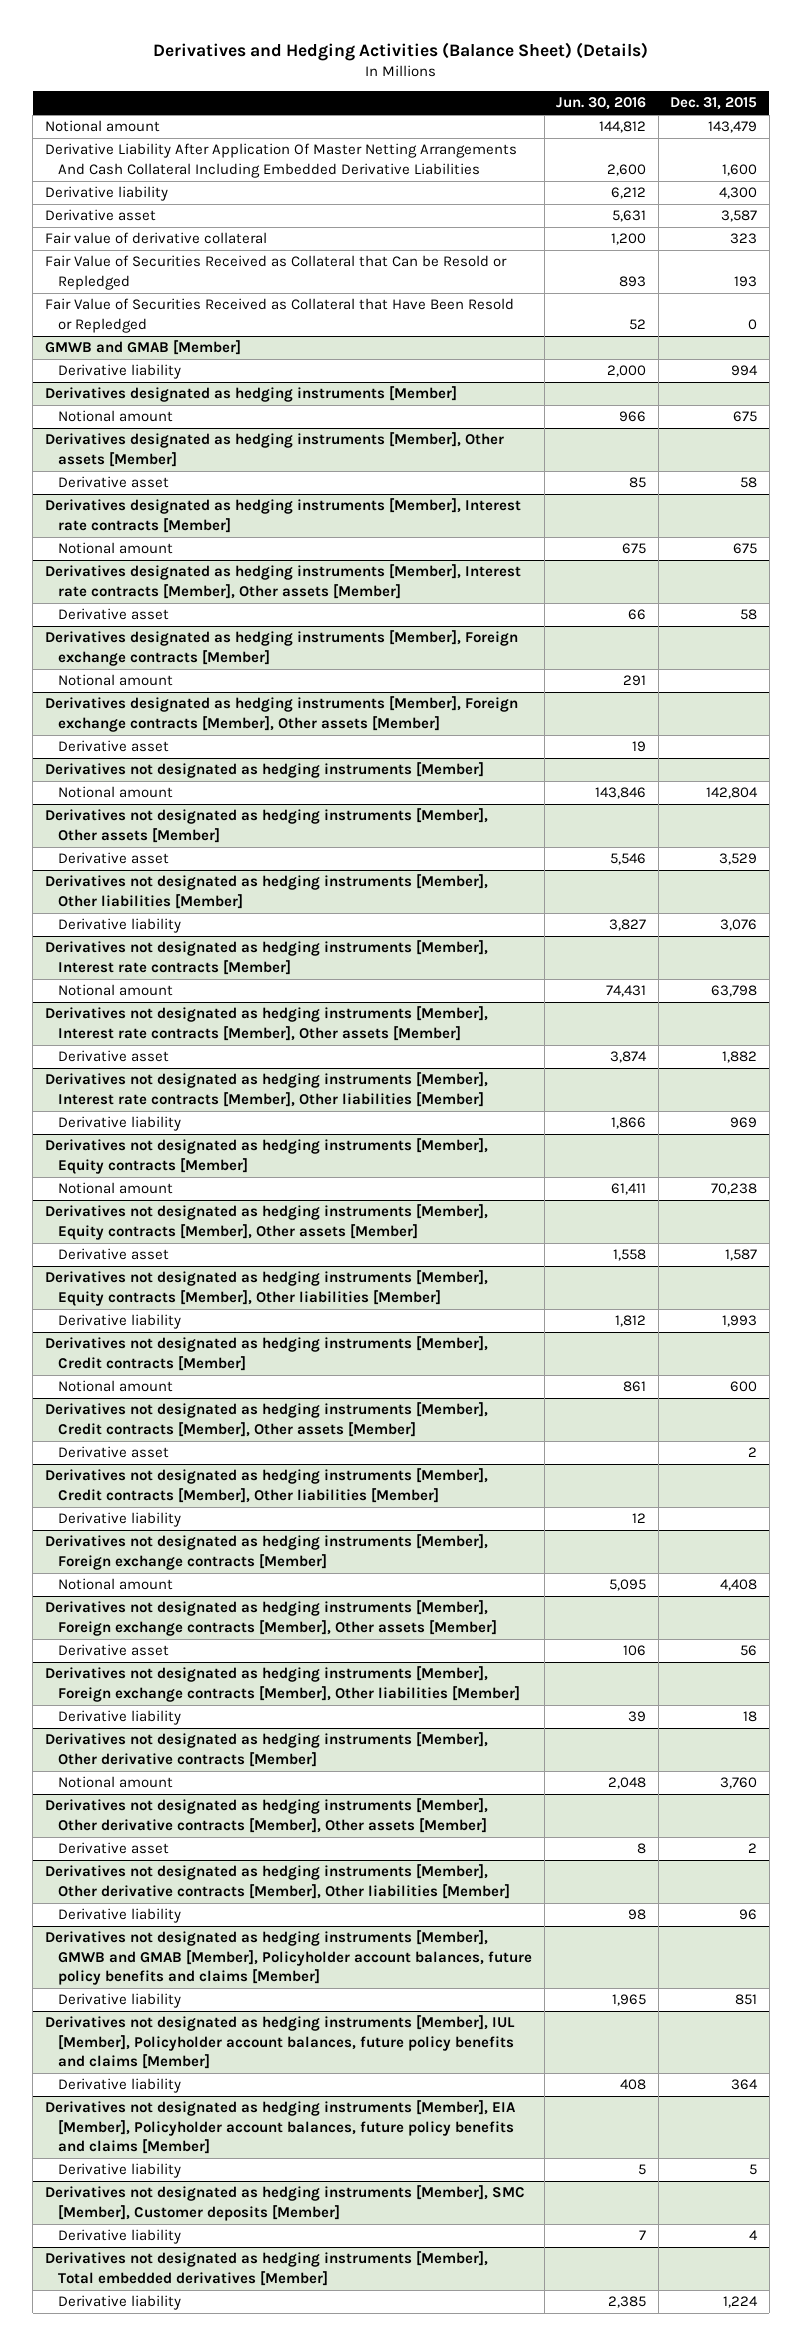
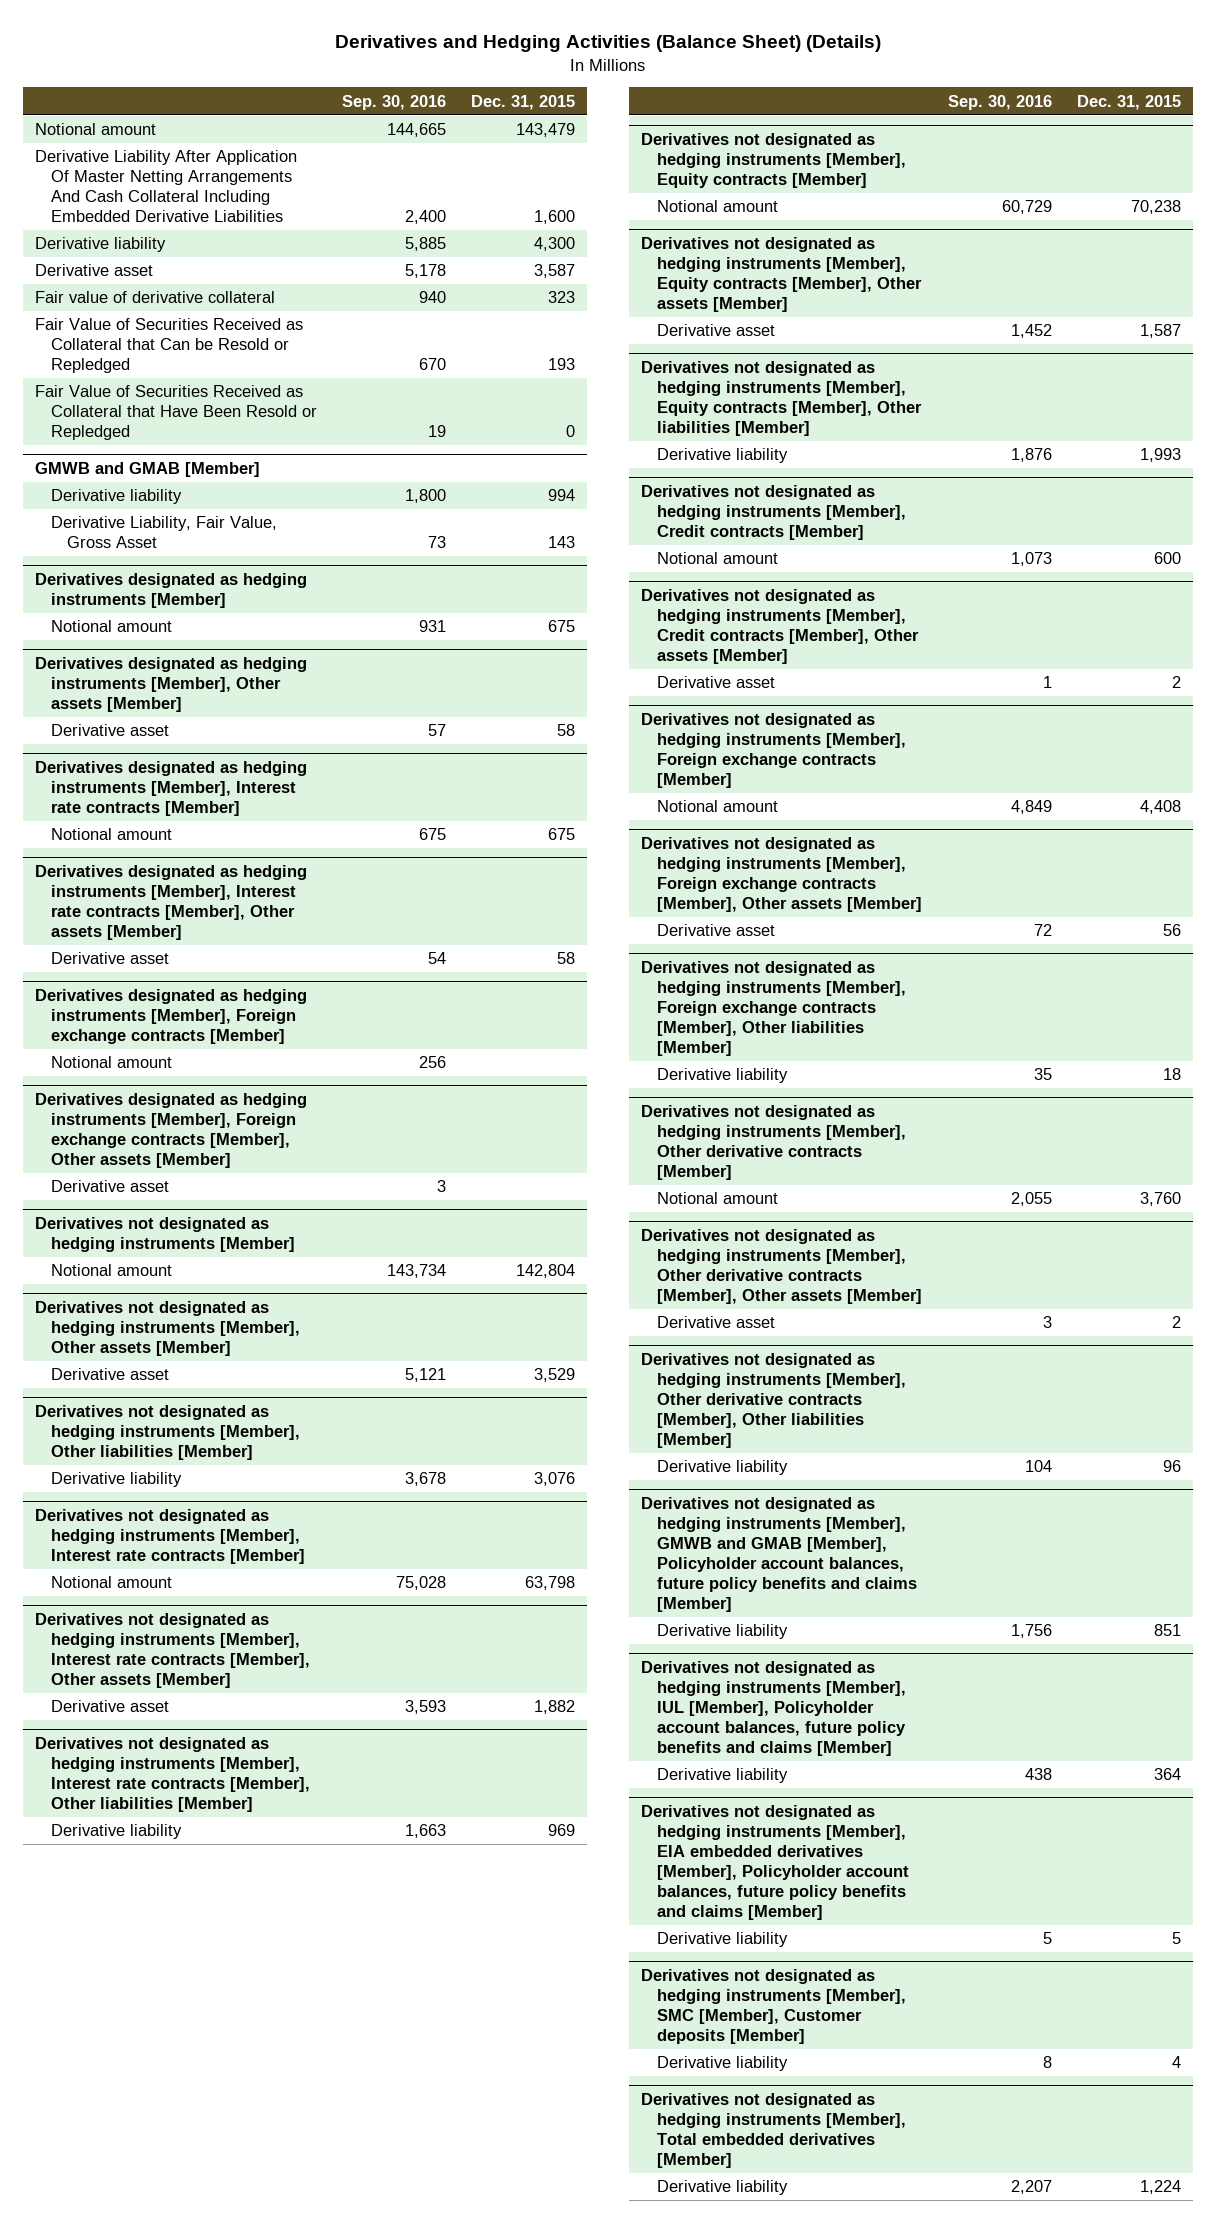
[556,97,647,111] Jun. 30, 2016 -> none
none -> [341,94,446,110] Sep. 30, 2016
none -> [50,516,277,549] Derivative Liability, Fair Value, Gross Asset
[44,1468,488,1503] Derivatives not designated as hedging instruments [Member], Credit contracts [Member], Other liabilities [Member] -> none
[58,1512,182,1528] Derivative liability -> none
[44,2100,516,2155] Derivatives not designated as hedging instruments [Member], EIA [Member], Policyholder account balances, future policy benefits and claims [Member] -> [641,1805,909,1920] Derivatives not designated as hedging instruments [Member], EIA embedded derivatives [Member], Policyholder account balances, future policy benefits and claims [Member]

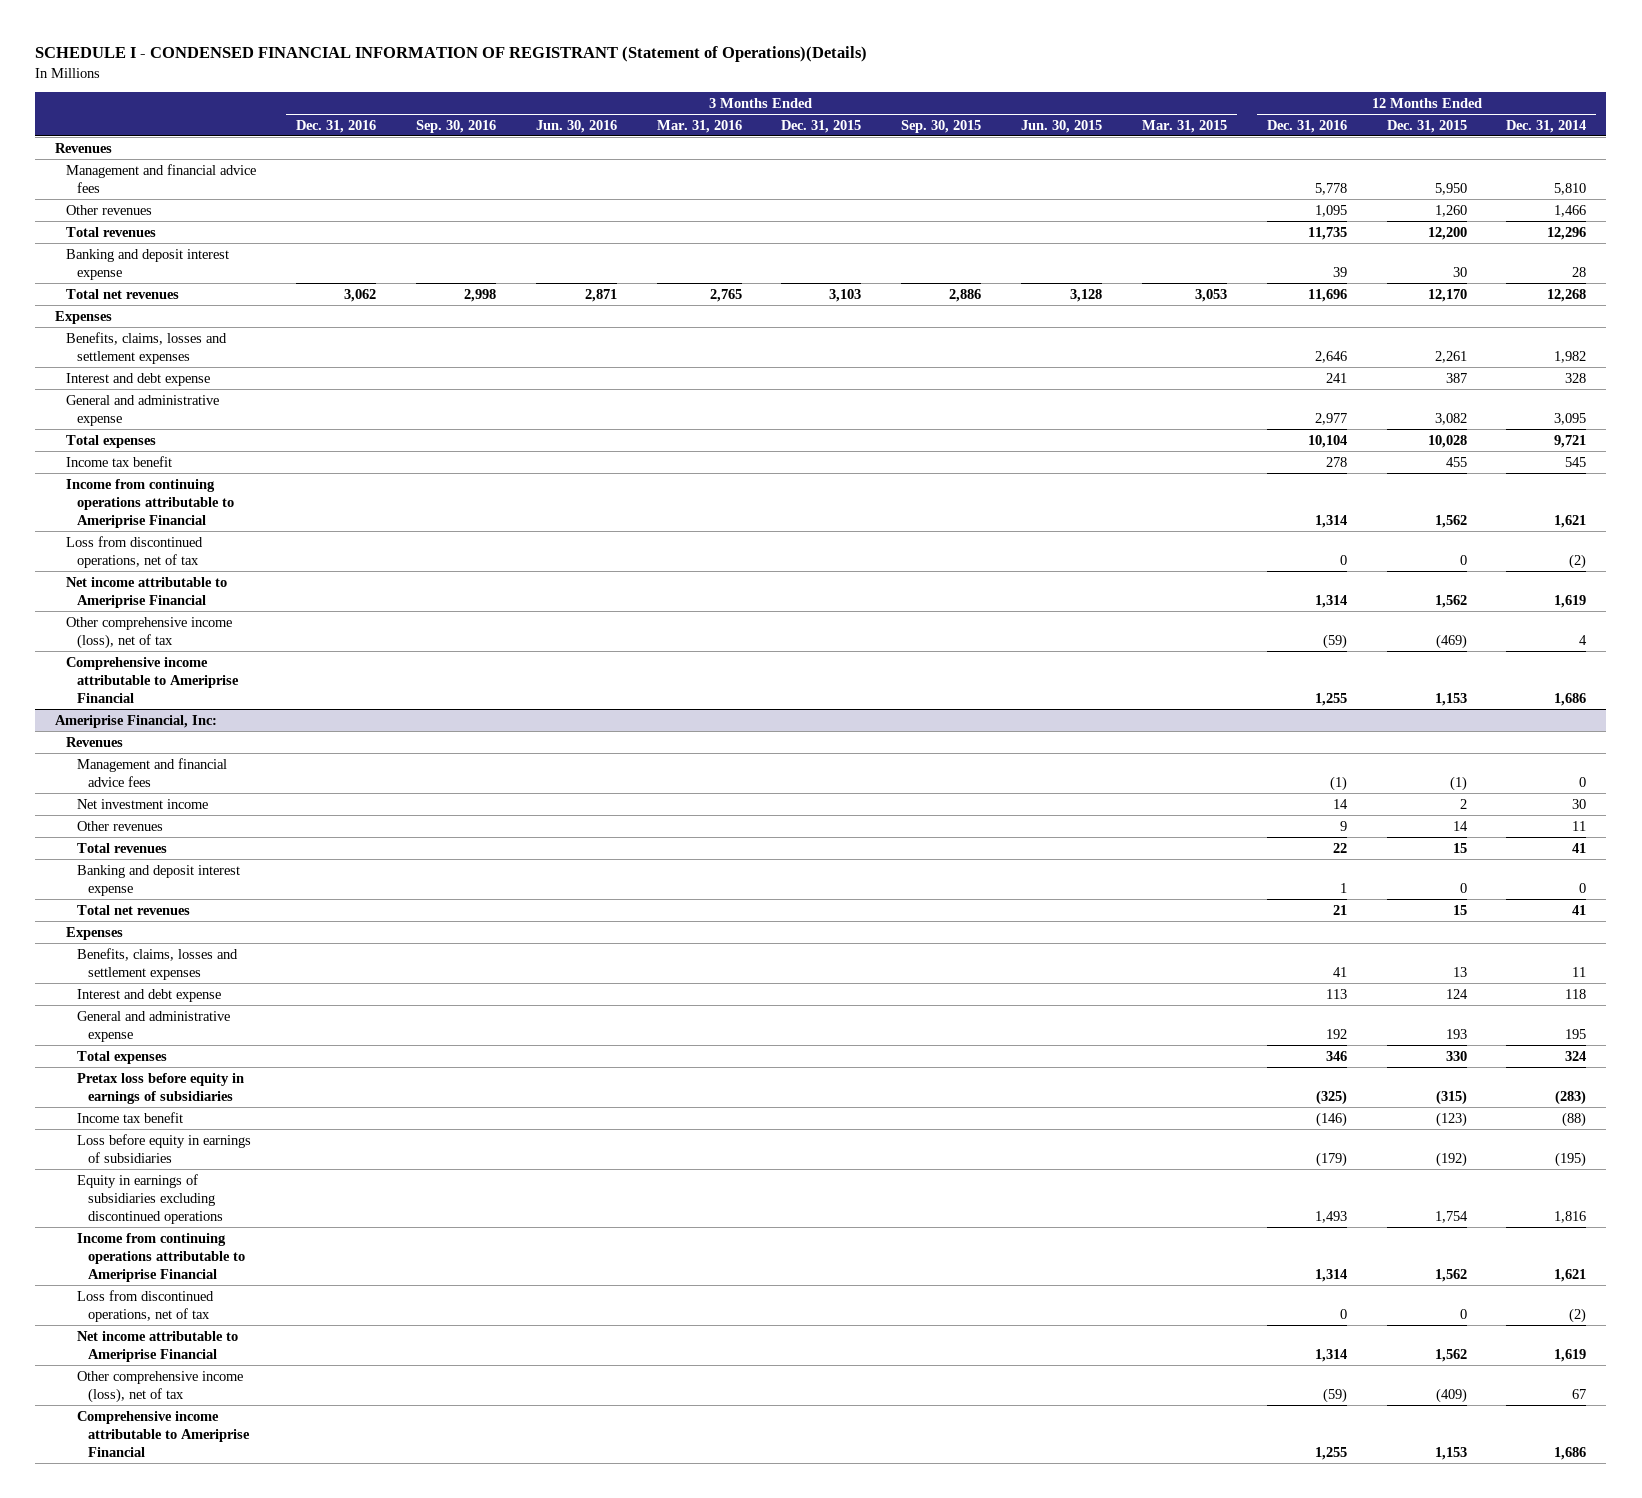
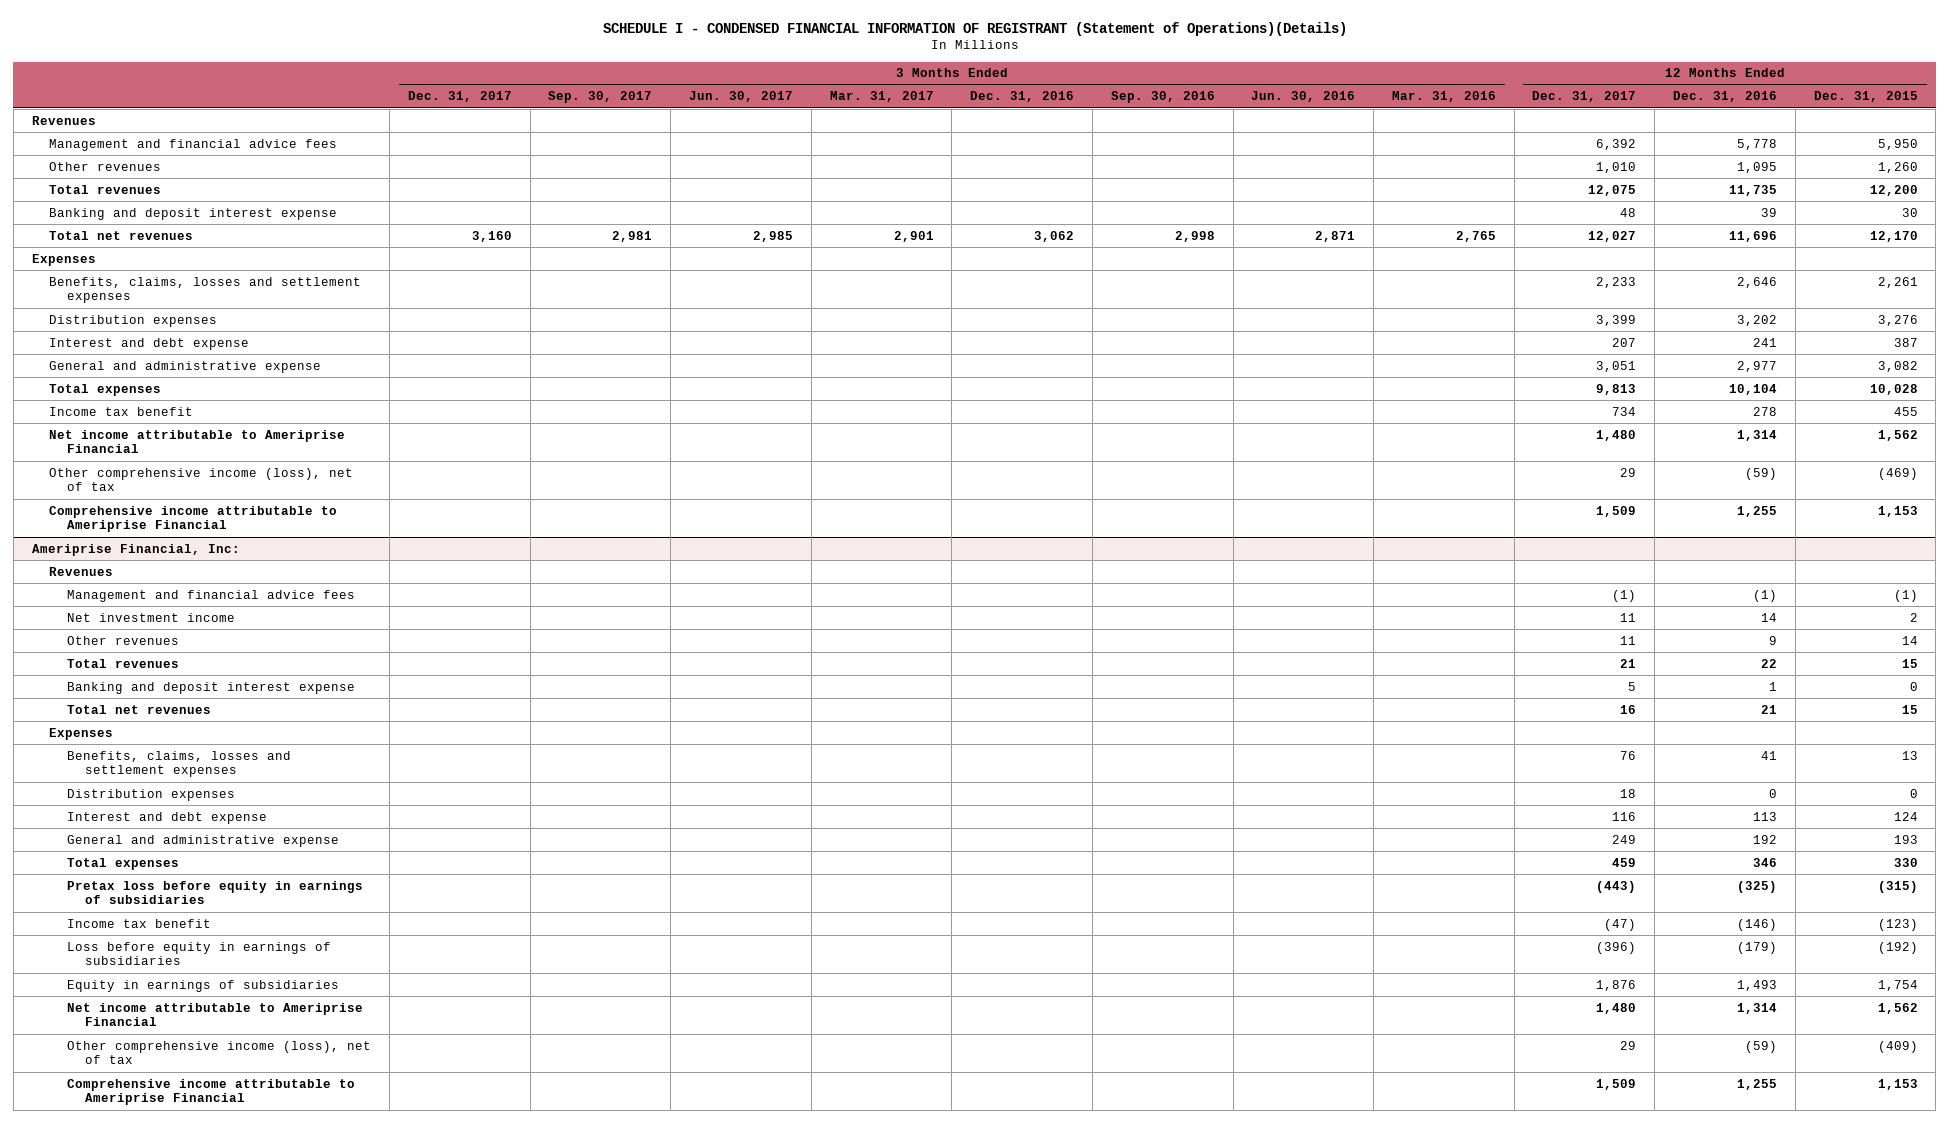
[781,119,862,133] Dec. 31, 2015 -> none
[901,119,982,133] Sep. 30, 2015 -> none
[1021,119,1103,133] Jun. 30, 2015 -> none
[1141,119,1227,133] Mar. 31, 2015 -> none
[1506,119,1587,133] Dec. 31, 2014 -> none
none -> [407,91,512,103] Dec. 31, 2017
none -> [548,91,653,104] Sep. 30, 2017
none -> [689,91,794,103] Jun. 30, 2017
none -> [829,91,934,103] Mar. 31, 2017
none -> [1532,91,1637,103] Dec. 31, 2017
none -> [49,314,218,327] Distribution expenses
[66,478,234,528] Income from continuing operations attributable to Ameriprise Financial -> none
[66,535,204,568] Loss from discontinued operations, net of tax -> none
none -> [67,788,236,801] Distribution expenses
[76,1232,245,1282] Income from continuing operations attributable to Ameriprise Financial -> none
[76,1289,214,1322] Loss from discontinued operations, net of tax -> none
[76,1173,223,1224] Equity in earnings of subsidiaries excluding discontinued operations -> [67,979,340,992] Equity in earnings of subsidiaries

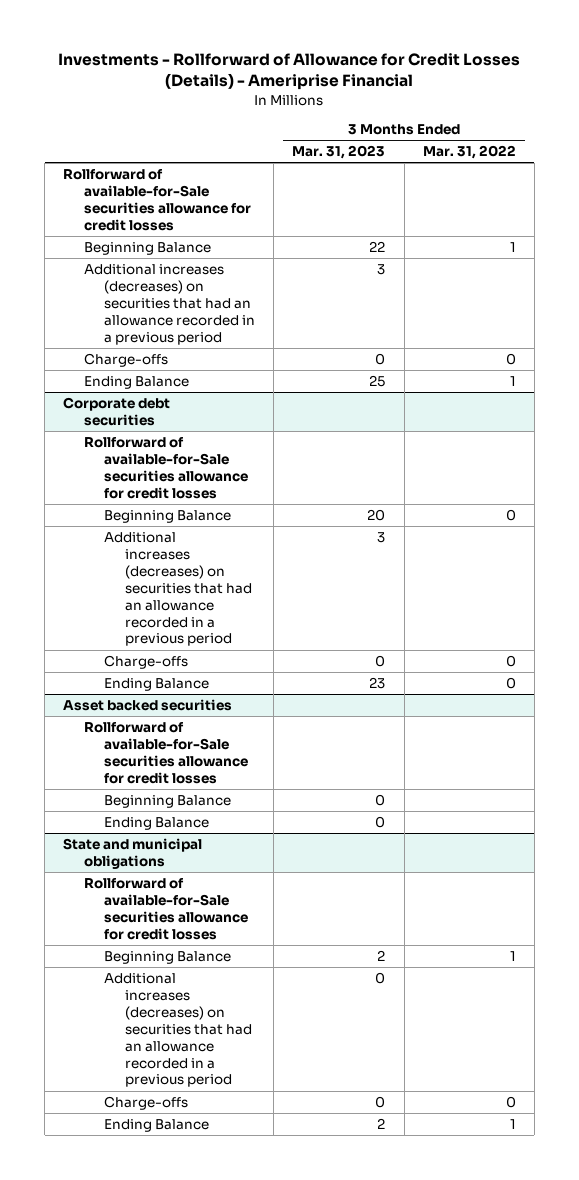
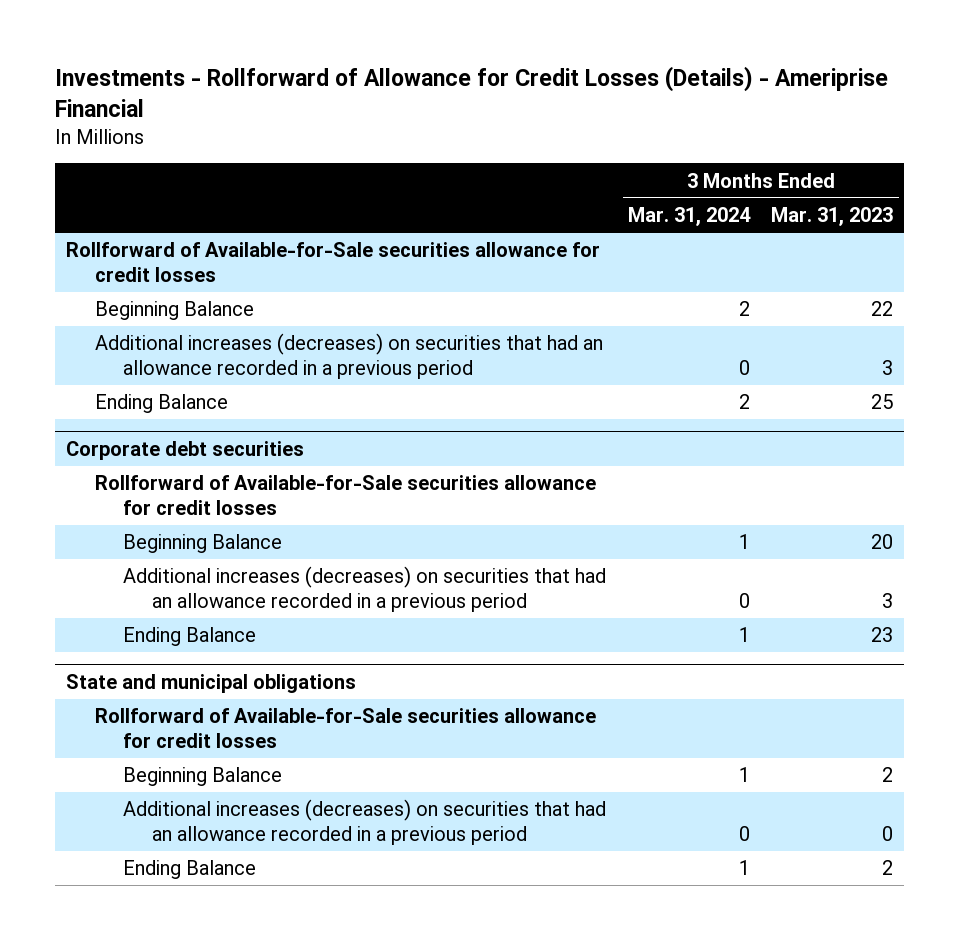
[422,145,516,160] Mar. 31, 2022 -> none
none -> [627,207,751,227] Mar. 31, 2024
[63,168,251,231] Rollforward of available-for-Sale securities allowance for credit losses -> [65,242,600,282] Rollforward of Available-for-Sale securities allowance for credit losses
[83,352,168,367] Charge-offs -> none
[83,436,249,499] Rollforward of available-for-Sale securities allowance for credit losses -> [94,475,596,515] Rollforward of Available-for-Sale securities allowance for credit losses
[104,654,189,669] Charge-offs -> none
[63,698,233,711] Asset backed securities -> none
[83,721,249,784] Rollforward of available-for-Sale securities allowance for credit losses -> none
[104,794,232,808] Beginning Balance -> none
[104,816,210,830] Ending Balance -> none
[83,877,249,940] Rollforward of available-for-Sale securities allowance for credit losses -> [94,708,596,748] Rollforward of Available-for-Sale securities allowance for credit losses
[104,1095,189,1110] Charge-offs -> none

